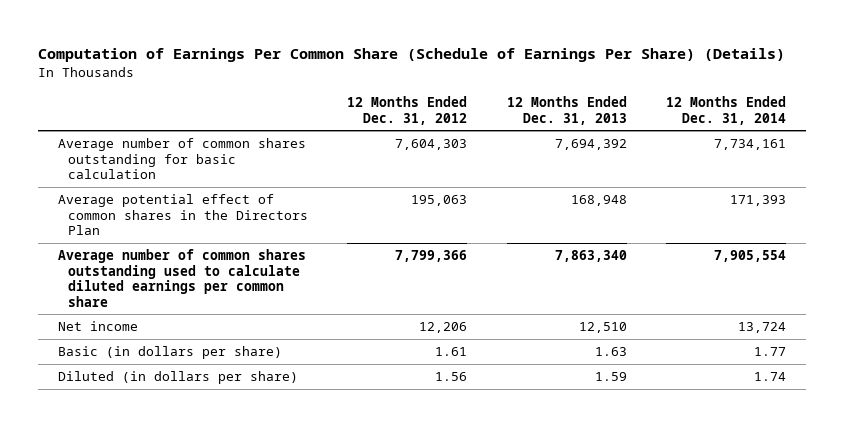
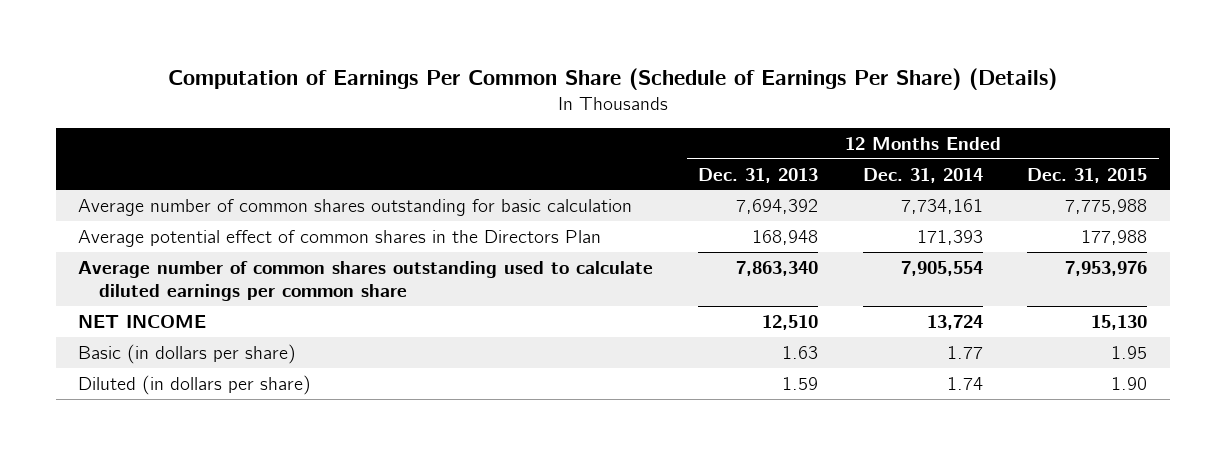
[347,96,468,125] 12 Months Ended Dec. 31, 2012 -> none
none -> [1027,167,1148,183] Dec. 31, 2015
[58,321,139,332] Net income -> [78,314,207,328] NET INCOME

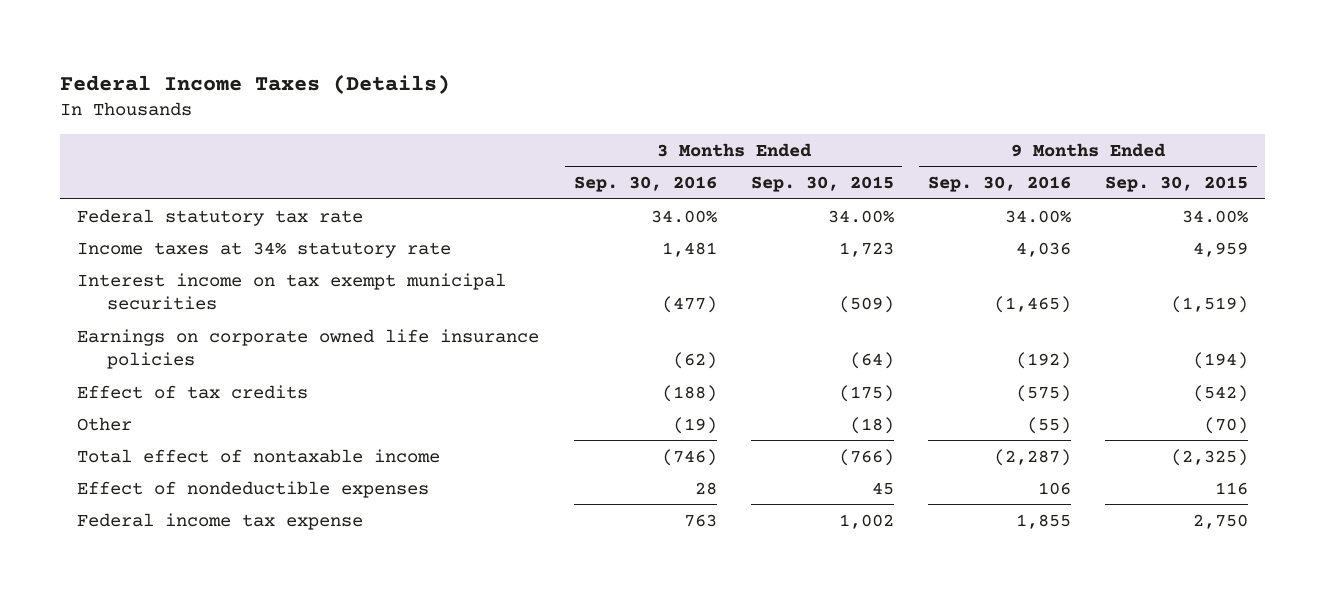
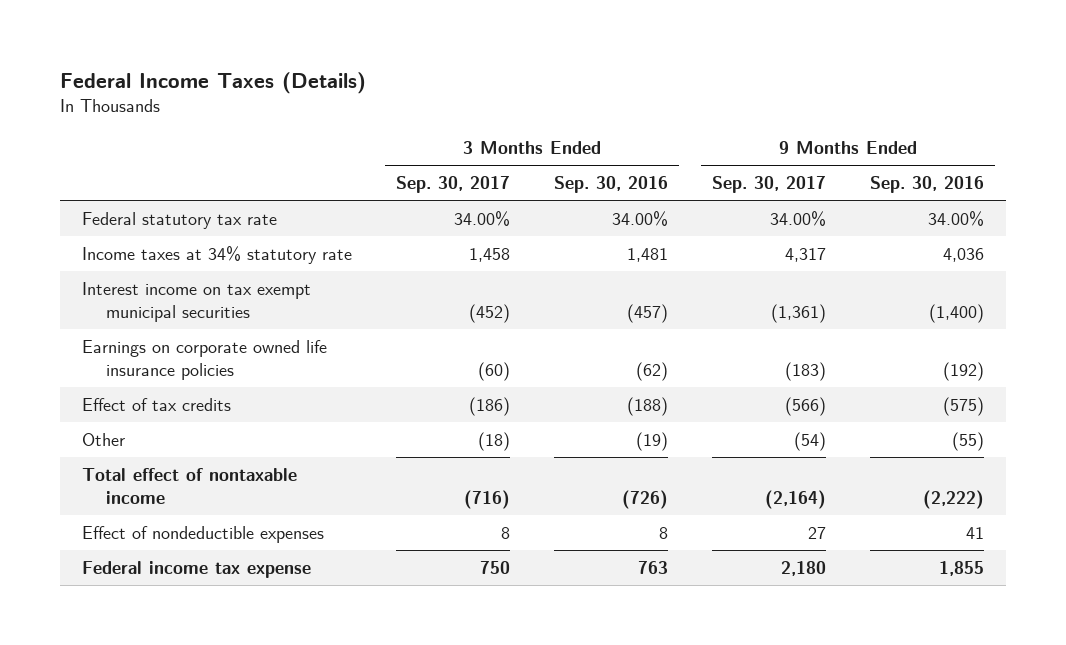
[750,176,894,193] Sep. 30, 2015 -> none
[1105,176,1249,193] Sep. 30, 2015 -> none
none -> [395,176,510,194] Sep. 30, 2017
none -> [712,176,827,194] Sep. 30, 2017
[661,296,717,314] (477) -> [627,304,669,324] (457)
[994,296,1072,314] (1,465) -> [929,304,985,324] (1,400)
[661,448,717,466] (746) -> [622,490,669,510] (726)
[994,448,1072,466] (2,287) -> [923,490,985,510] (2,222)
[694,481,717,495] 28 -> [659,526,669,539] 8
[1038,481,1072,495] 106 -> [966,526,985,539] 41

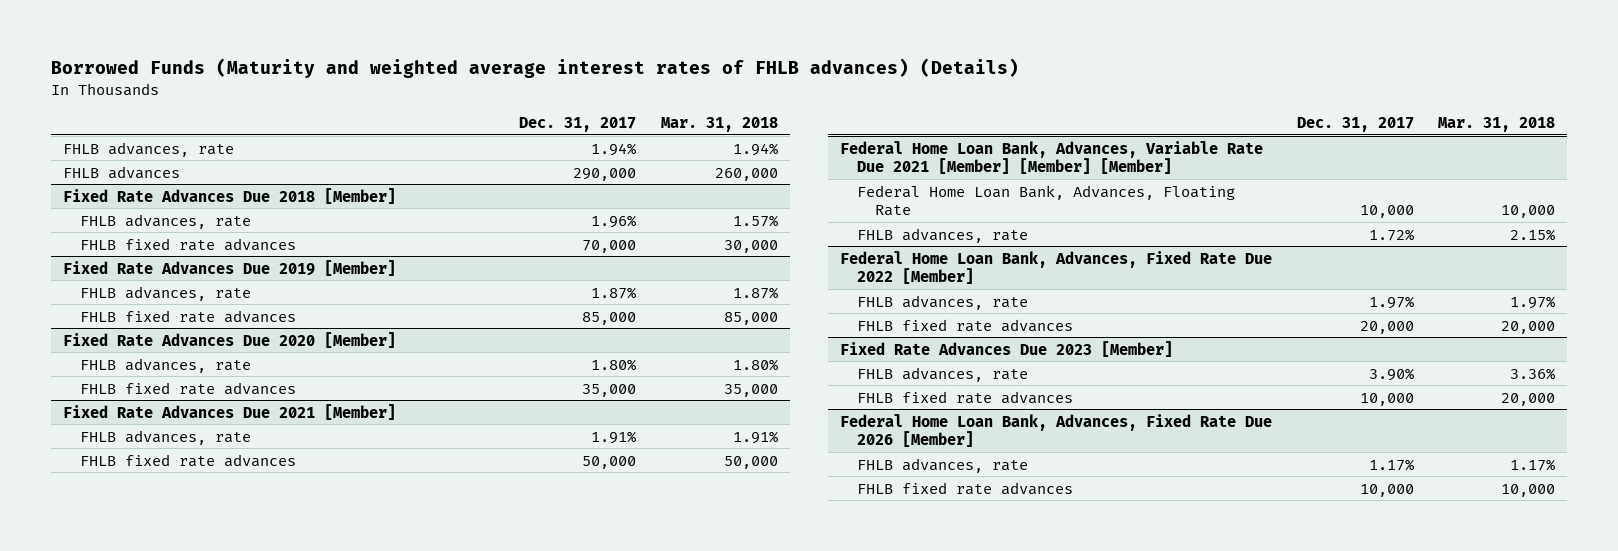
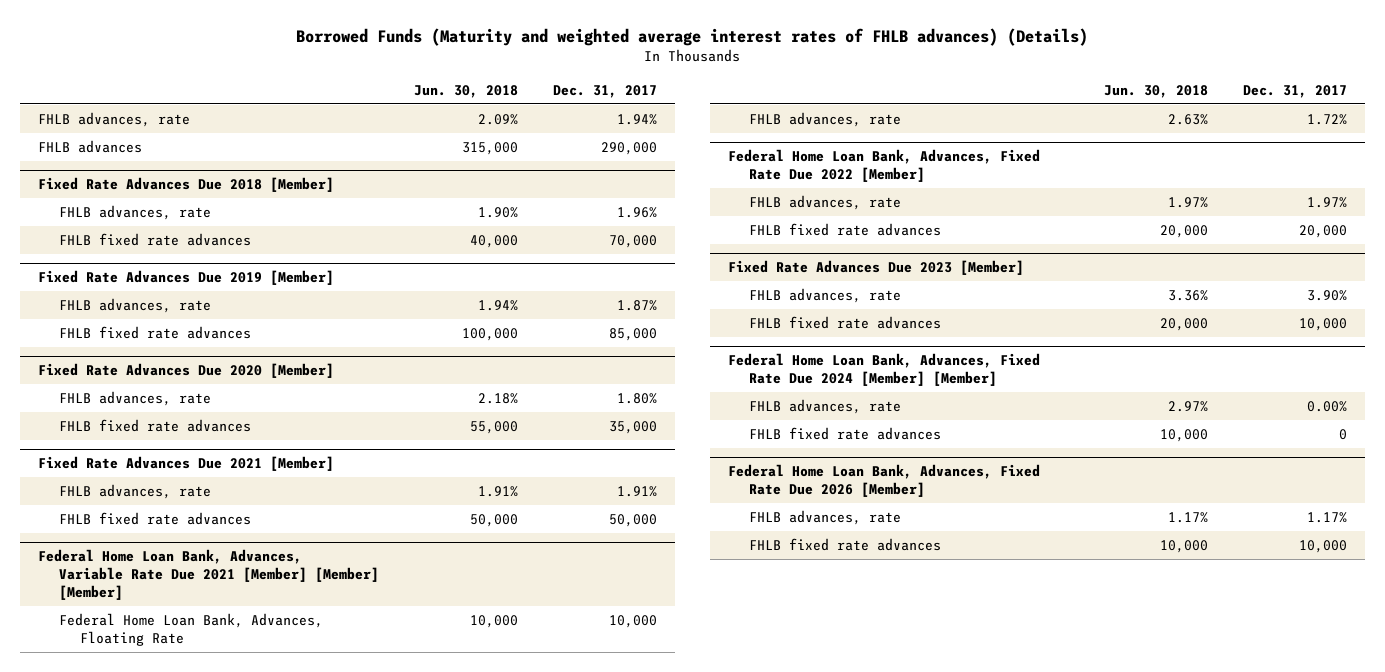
[660,116,778,132] Mar. 31, 2018 -> none
none -> [414,84,519,98] Jun. 30, 2018
none -> [727,353,1040,387] Federal Home Loan Bank, Advances, Fixed Rate Due 2024 [Member] [Member]
none -> [748,399,901,415] FHLB advances, rate
none -> [748,427,941,441] FHLB fixed rate advances

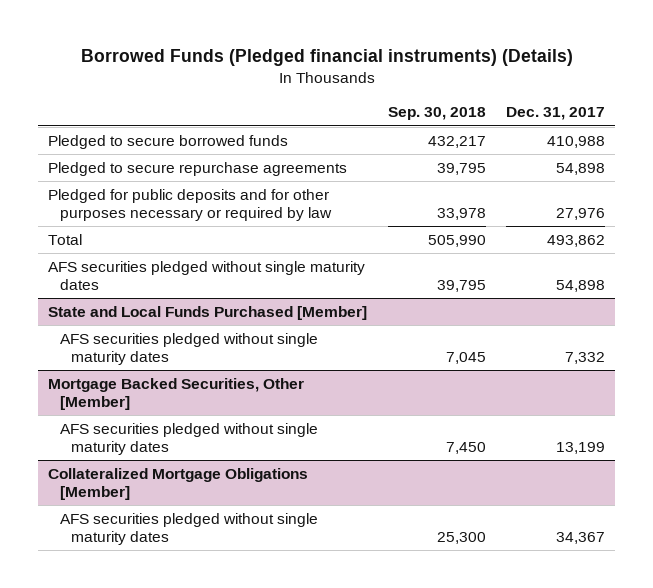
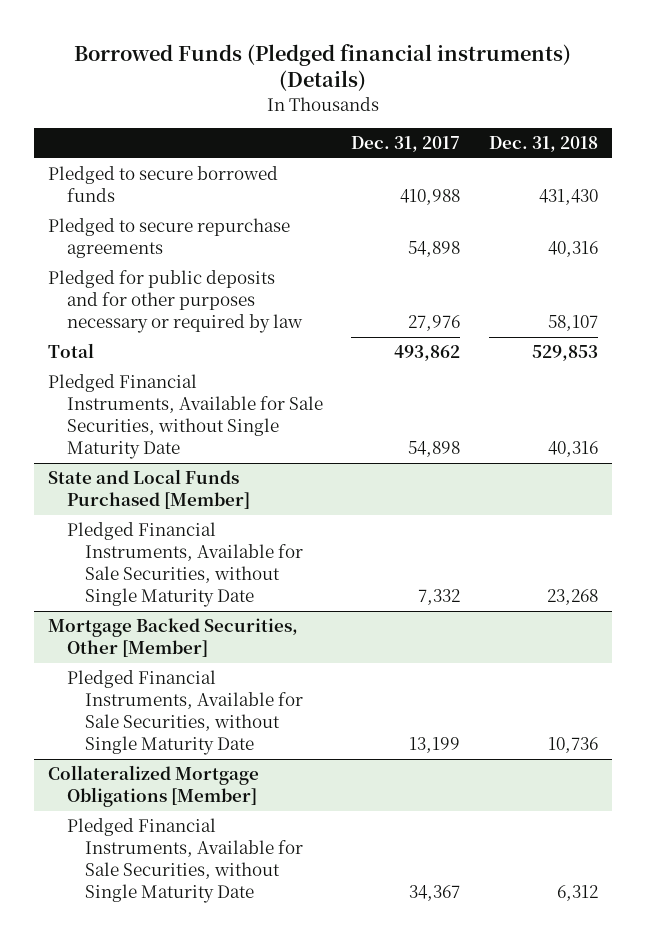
[387,107,486,121] Sep. 30, 2018 -> none
none -> [488,135,598,152] Dec. 31, 2018
[48,260,366,290] AFS securities pledged without single maturity dates -> [48,374,323,460] Pledged Financial Instruments, Available for Sale Securities, without Single Maturity Date
[59,332,318,365] AFS securities pledged without single maturity dates -> [66,522,304,608] Pledged Financial Instruments, Available for Sale Securities, without Single Maturity Date
[59,422,318,455] AFS securities pledged without single maturity dates -> [66,670,304,756] Pledged Financial Instruments, Available for Sale Securities, without Single Maturity Date
[59,512,318,545] AFS securities pledged without single maturity dates -> [66,818,304,904] Pledged Financial Instruments, Available for Sale Securities, without Single Maturity Date

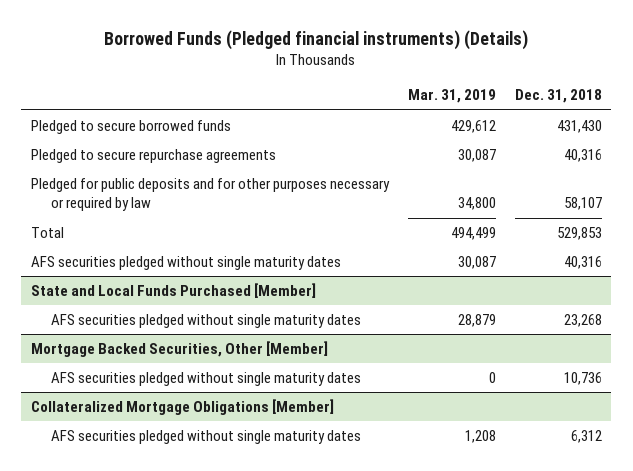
[351,135,461,152] Dec. 31, 2017 -> none
none -> [407,89,496,104] Mar. 31, 2019
[48,374,323,460] Pledged Financial Instruments, Available for Sale Securities, without Single Maturity Date -> [30,256,341,271] AFS securities pledged without single maturity dates
[66,522,304,608] Pledged Financial Instruments, Available for Sale Securities, without Single Maturity Date -> [51,314,362,329] AFS securities pledged without single maturity dates
[66,670,304,756] Pledged Financial Instruments, Available for Sale Securities, without Single Maturity Date -> [51,372,362,387] AFS securities pledged without single maturity dates
[66,818,304,904] Pledged Financial Instruments, Available for Sale Securities, without Single Maturity Date -> [51,430,362,445] AFS securities pledged without single maturity dates

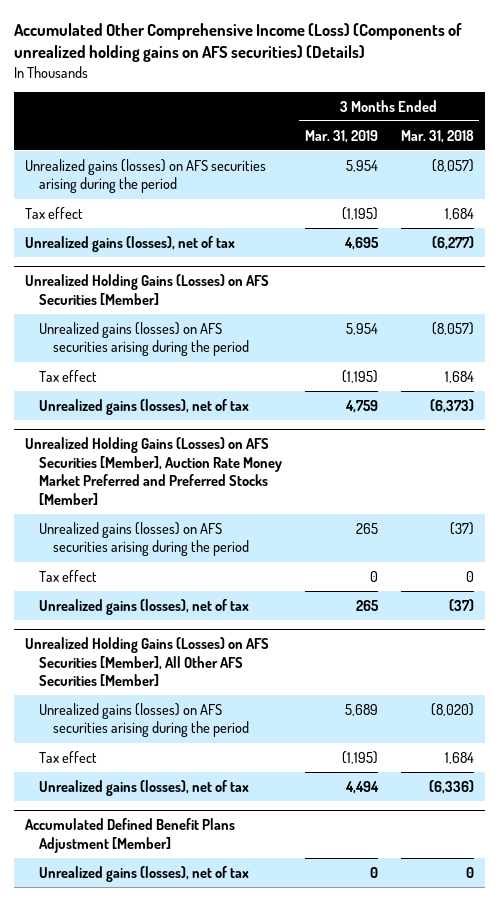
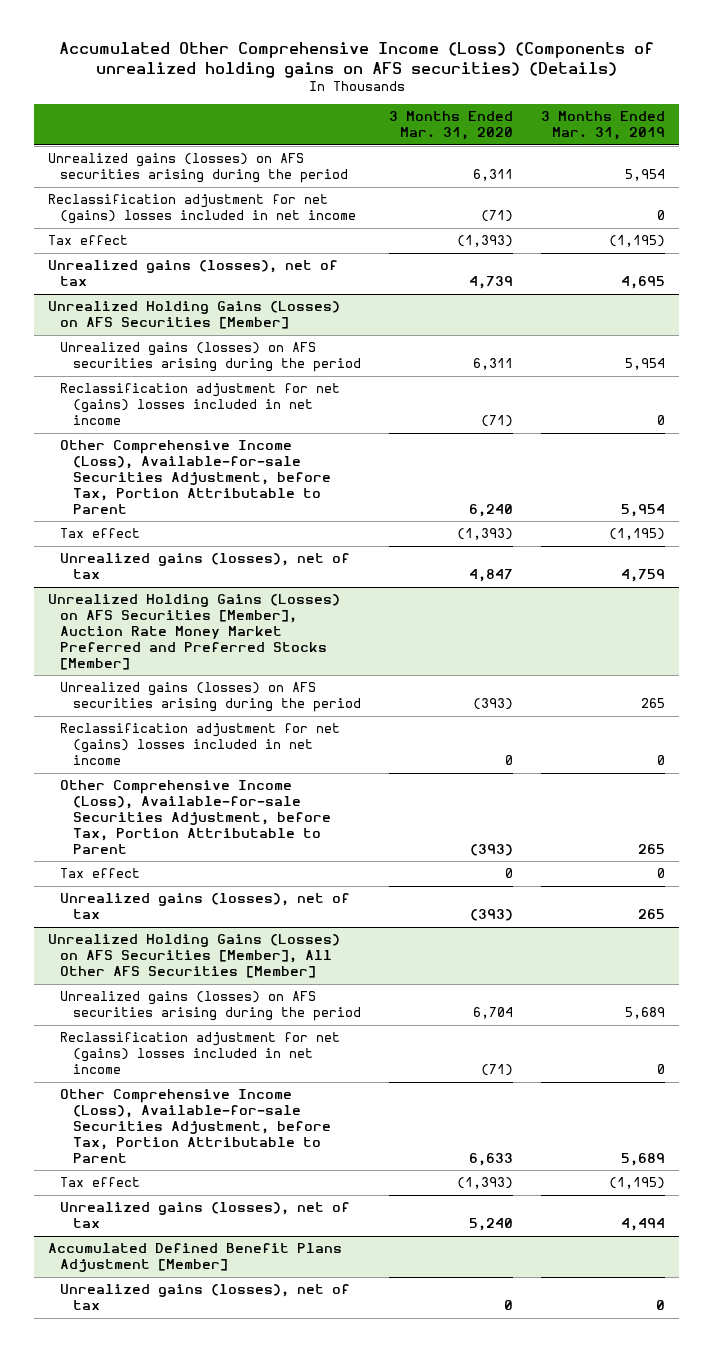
[400,129,474,143] Mar. 31, 2018 -> none
none -> [388,111,513,141] 3 Months Ended Mar. 31, 2020
none -> [48,194,357,225] Reclassification adjustment for net (gains) losses included in net income
none -> [60,383,341,426] Reclassification adjustment for net (gains) losses included in net income
none -> [60,440,331,514] Other Comprehensive Income (Loss), Available-for-sale Securities Adjustment, before Tax, Portion Attributable to Parent
none -> [60,723,341,766] Reclassification adjustment for net (gains) losses included in net income
none -> [60,780,331,854] Other Comprehensive Income (Loss), Available-for-sale Securities Adjustment, before Tax, Portion Attributable to Parent
none -> [60,1032,341,1075] Reclassification adjustment for net (gains) losses included in net income
none -> [60,1089,331,1163] Other Comprehensive Income (Loss), Available-for-sale Securities Adjustment, before Tax, Portion Attributable to Parent

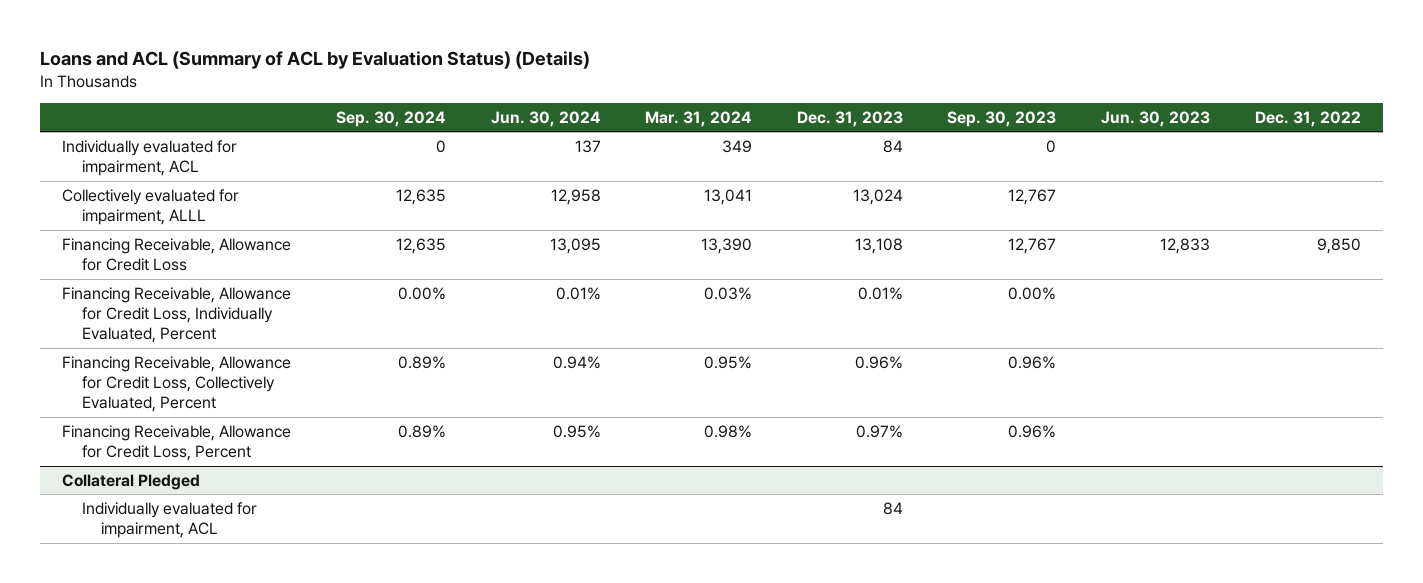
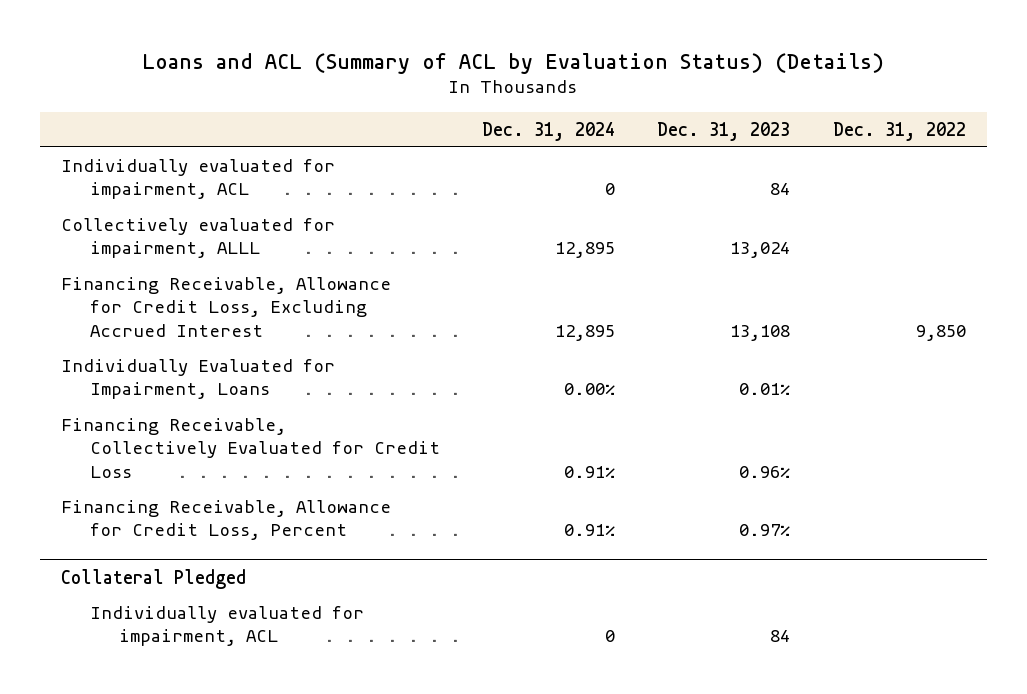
[335,110,446,127] Sep. 30, 2024 -> none
[490,110,601,127] Jun. 30, 2024 -> none
[645,110,753,127] Mar. 31, 2024 -> none
[947,110,1057,127] Sep. 30, 2023 -> none
[1101,110,1211,127] Jun. 30, 2023 -> none
none -> [482,121,616,141] Dec. 31, 2024
[62,237,292,272] Financing Receivable, Allowance for Credit Loss -> [61,276,392,337] Financing Receivable, Allowance for Credit Loss, Excluding Accrued Interest
[62,286,292,344] Financing Receivable, Allowance for Credit Loss, Individually Evaluated, Percent -> [61,358,336,400] Individually Evaluated for Impairment, Loans
[62,355,292,413] Financing Receivable, Allowance for Credit Loss, Collectively Evaluated, Percent -> [61,417,440,478] Financing Receivable, Collectively Evaluated for Credit Loss

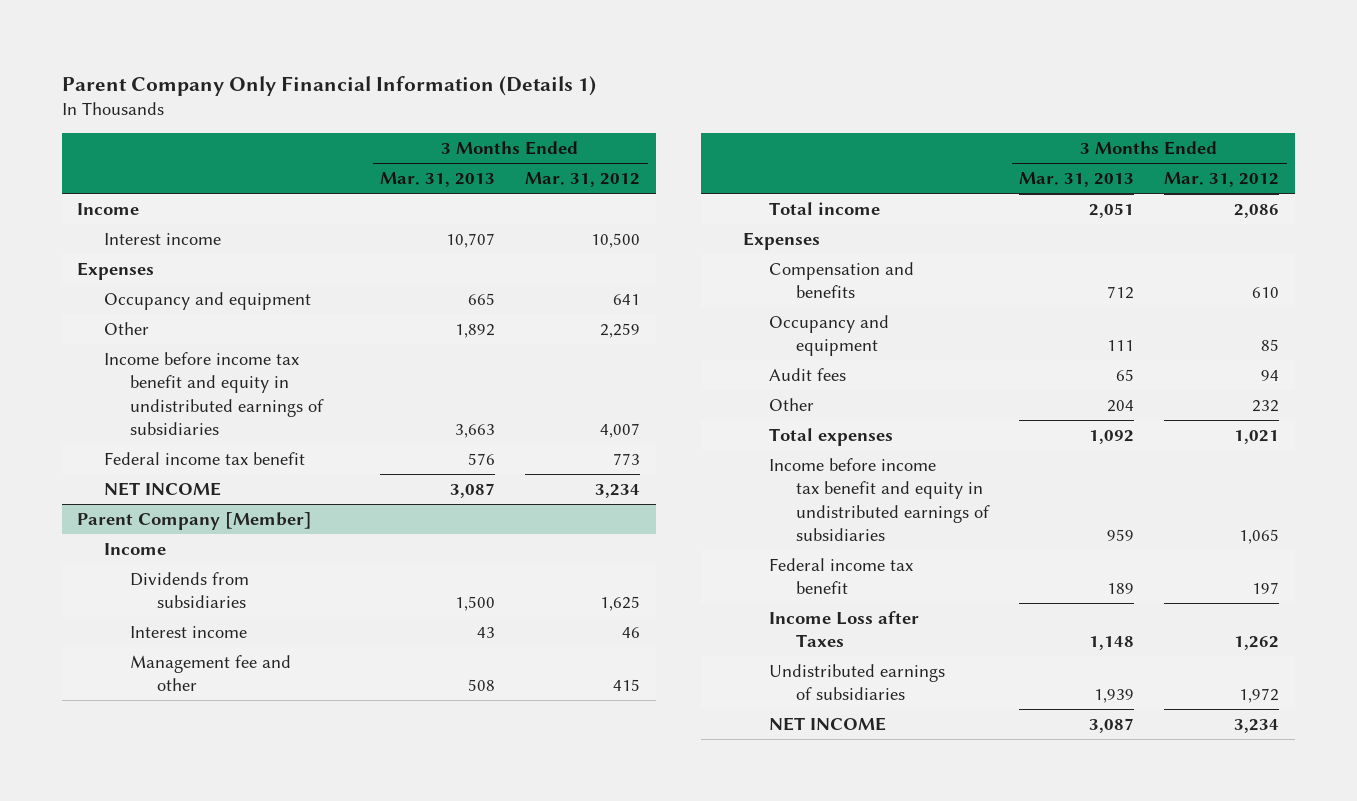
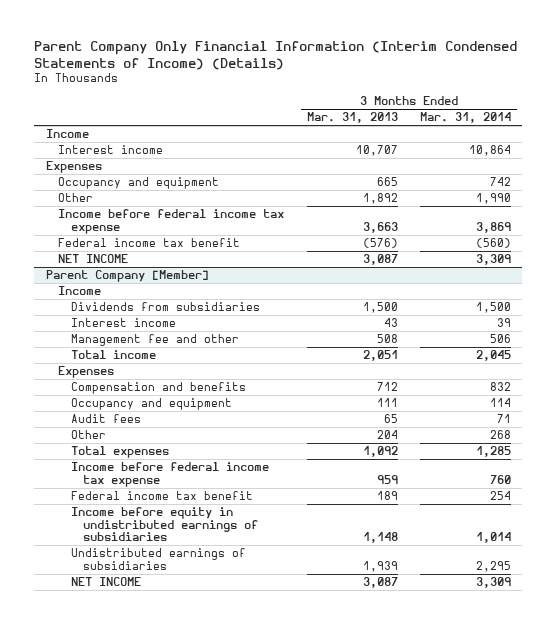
[62,75,597,96] Parent Company Only Financial Information (Details 1) -> [34,41,518,70] Parent Company Only Financial Information (Interim Condensed Statements of Income) (Details)
[525,172,641,188] Mar. 31, 2012 -> none
none -> [419,112,511,124] Mar. 31, 2014
[103,351,325,436] Income before income tax benefit and equity in undistributed earnings of subsidiaries -> [58,209,285,234] Income before federal income tax expense
[468,452,496,465] 576 -> [362,238,398,249] (576)
[769,457,990,542] Income before income tax benefit and equity in undistributed earnings of subsidiaries -> [70,462,269,487] Income before federal income tax expense
[769,610,920,648] Income Loss after Taxes -> [70,507,259,542] Income before equity in undistributed earnings of subsidiaries

